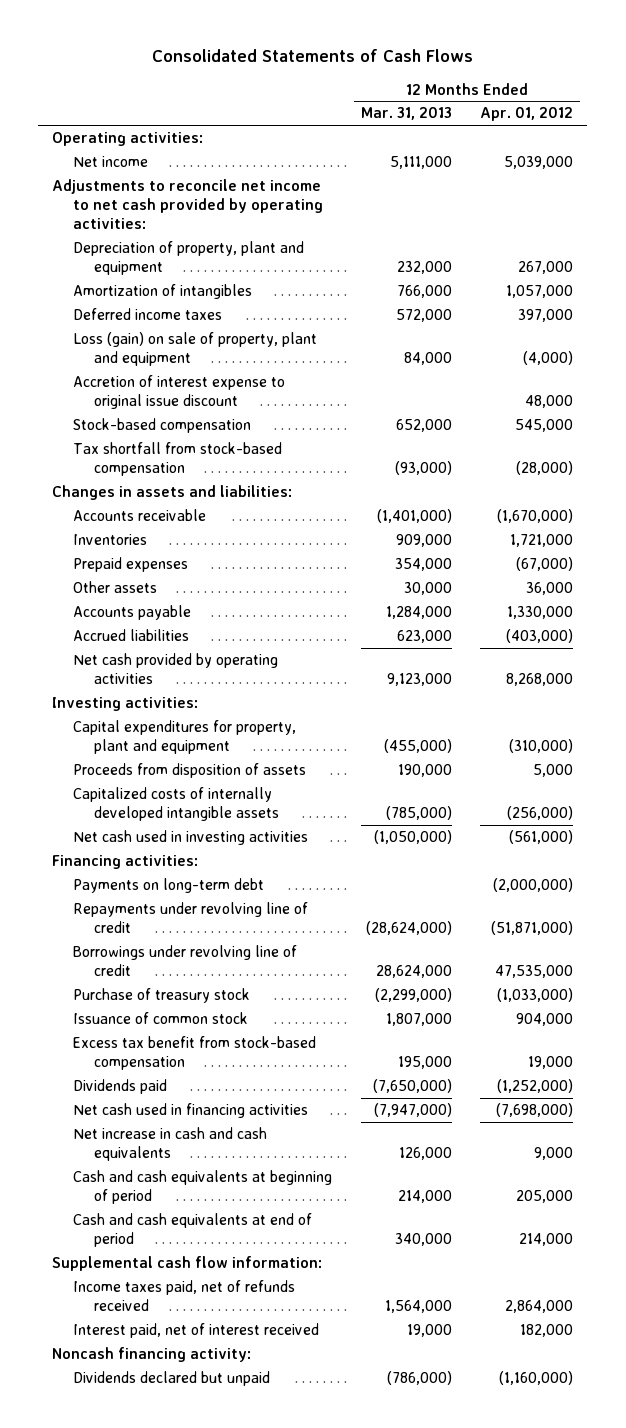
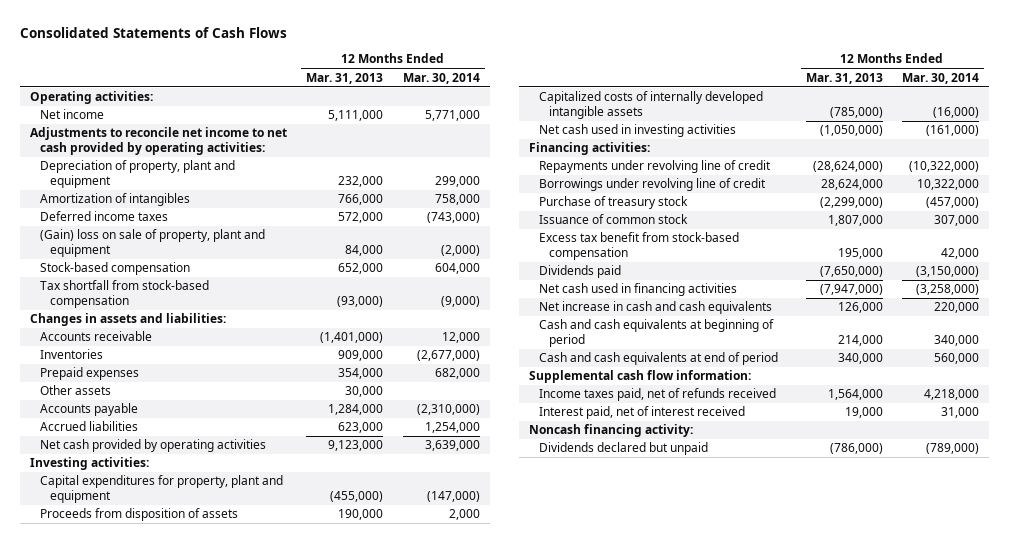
[480,107,574,122] Apr. 01, 2012 -> none
none -> [402,72,480,84] Mar. 30, 2014
[73,375,286,410] Accretion of interest expense to original issue discount -> none
[73,332,318,367] Loss (gain) on sale of property, plant and equipment -> [39,229,265,257] (Gain) loss on sale of property, plant and equipment
[73,878,265,894] Payments on long-term debt -> none

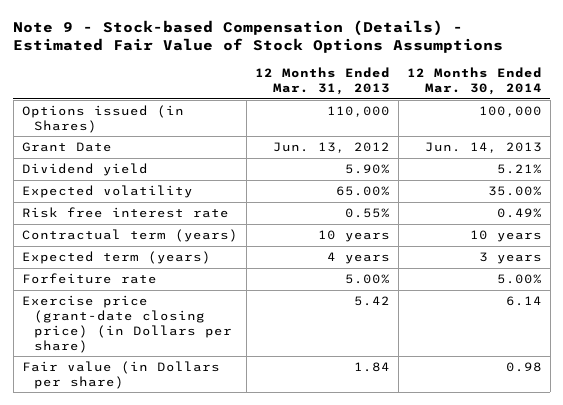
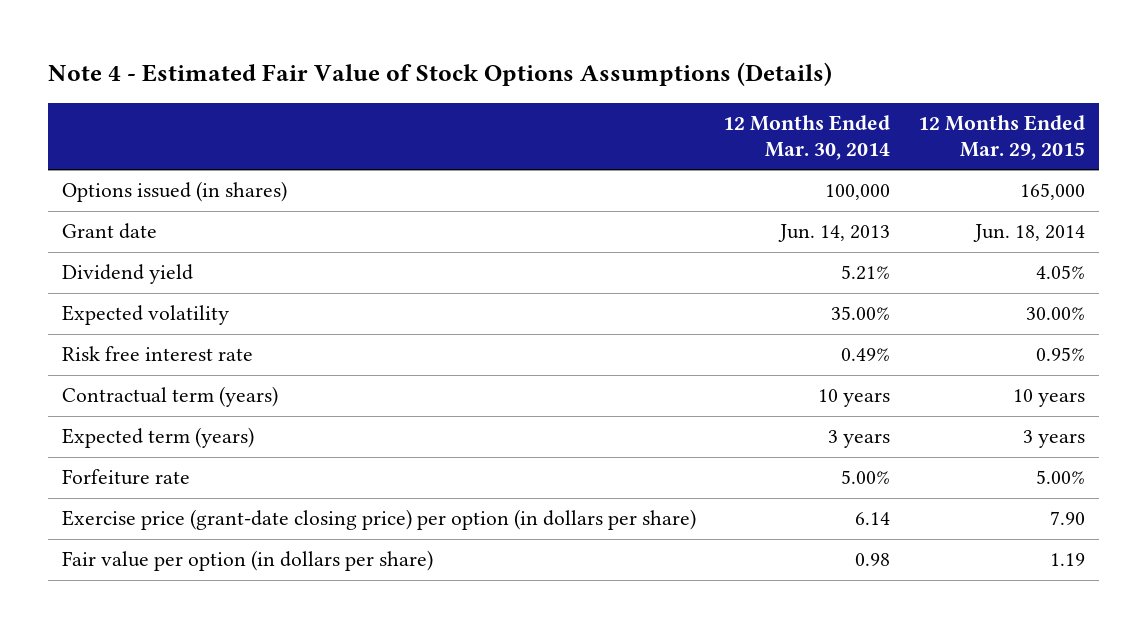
[13,19,504,54] Note 9 - Stock-based Compensation (Details) - Estimated Fair Value of Stock Options Assumptions -> [47,62,832,87] Note 4 - Estimated Fair Value of Stock Options Assumptions (Details)
[254,67,390,96] 12 Months Ended Mar. 31, 2013 -> none
none -> [918,115,1086,160] 12 Months Ended Mar. 29, 2015
[21,104,184,133] Options issued (in Shares) -> [61,181,287,203] Options issued (in shares)
[21,141,112,152] Grant Date -> [61,223,157,240] Grant date
[21,294,233,353] Exercise price (grant-date closing price) (in Dollars per share) -> [61,509,696,531] Exercise price (grant-date closing price) per option (in dollars per share)
[21,360,220,389] Fair value (in Dollars per share) -> [61,550,433,572] Fair value per option (in dollars per share)

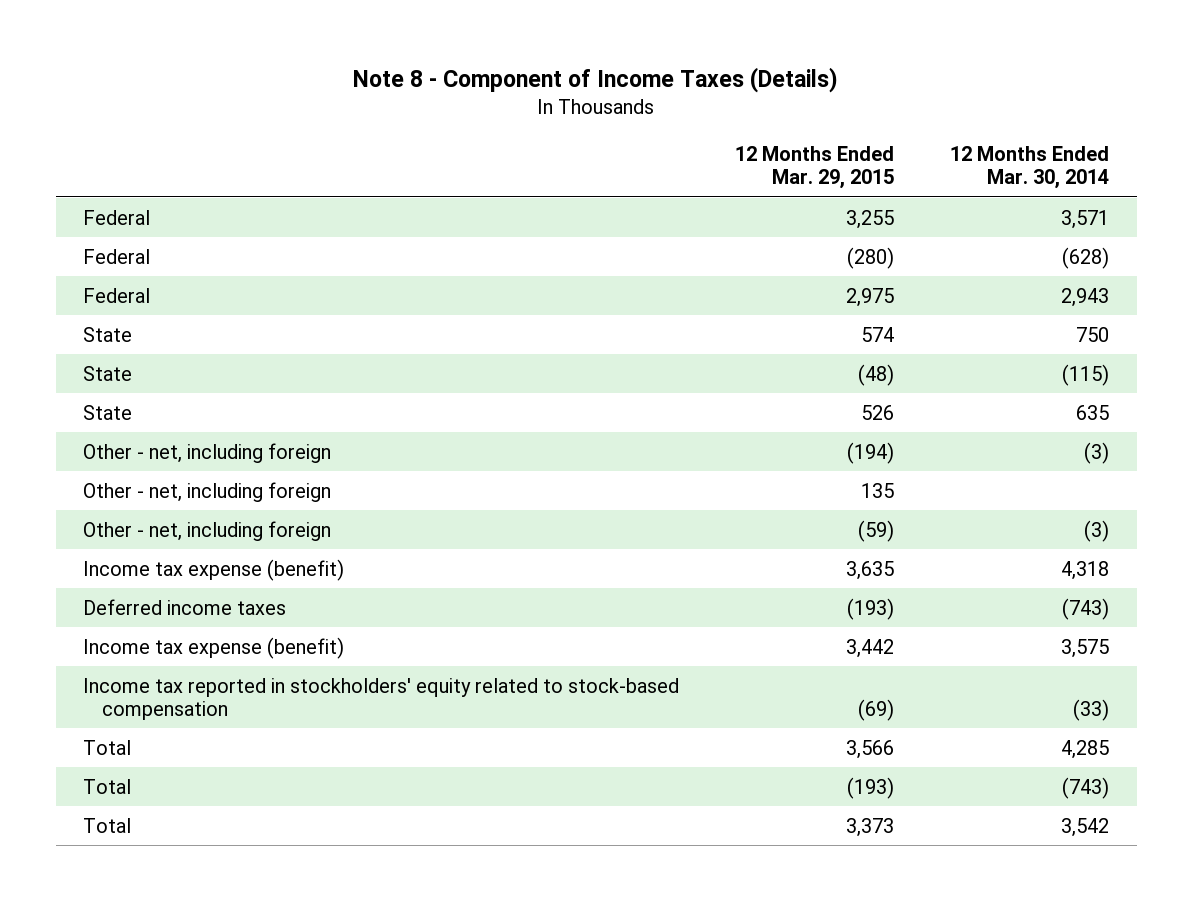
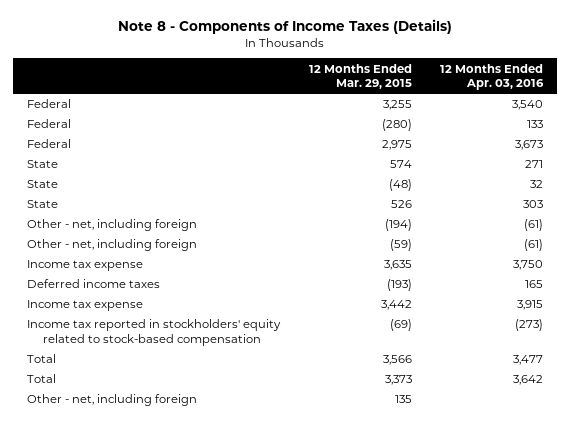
[353,66,839,93] Note 8 - Component of Income Taxes (Details) -> [118,19,453,35] Note 8 - Components of Income Taxes (Details)
[950,145,1110,190] 12 Months Ended Mar. 30, 2014 -> none
none -> [440,63,545,91] 12 Months Ended Apr. 03, 2016
[83,558,345,581] Income tax expense (benefit) -> [27,260,144,272] Income tax expense
[83,636,345,659] Income tax expense (benefit) -> [27,300,144,312] Income tax expense
[83,778,132,794] Total -> none
[83,481,332,502] Other - net, including foreign -> [27,394,198,407] Other - net, including foreign

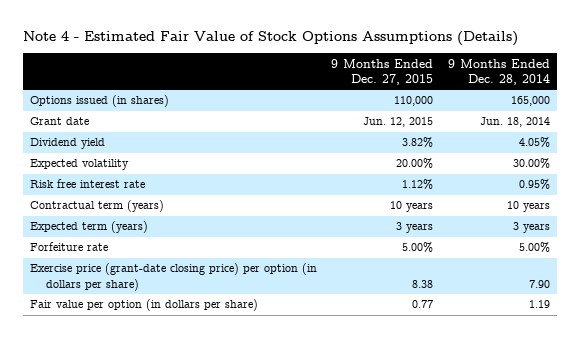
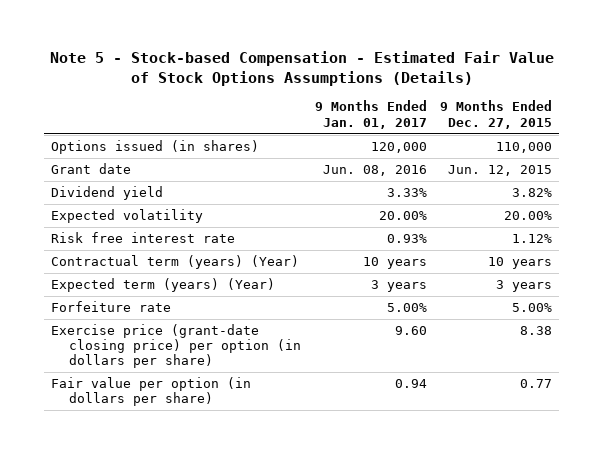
[22,31,518,47] Note 4 - Estimated Fair Value of Stock Options Assumptions (Details) -> [49,51,554,86] Note 5 - Stock-based Compensation - Estimated Fair Value of Stock Options Assumptions (Details)
[447,58,550,86] 9 Months Ended Dec. 28, 2014 -> none
none -> [314,100,427,129] 9 Months Ended Jan. 01, 2017
[29,200,164,213] Contractual term (years) -> [50,254,299,269] Contractual term (years) (Year)
[29,221,148,234] Expected term (years) -> [50,277,275,292] Expected term (years) (Year)

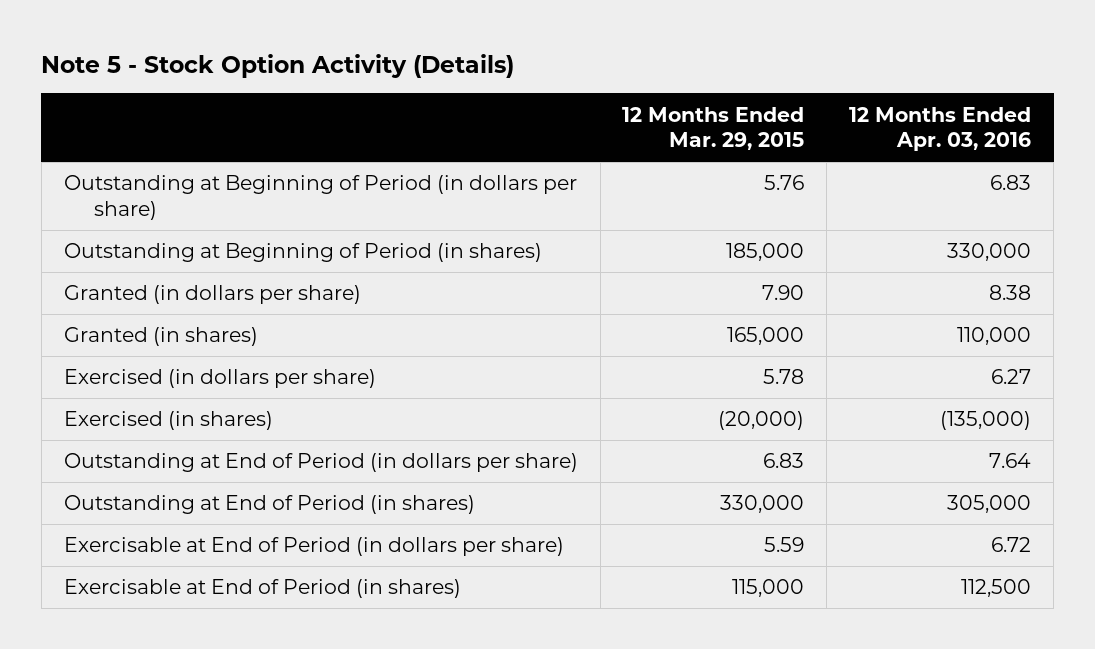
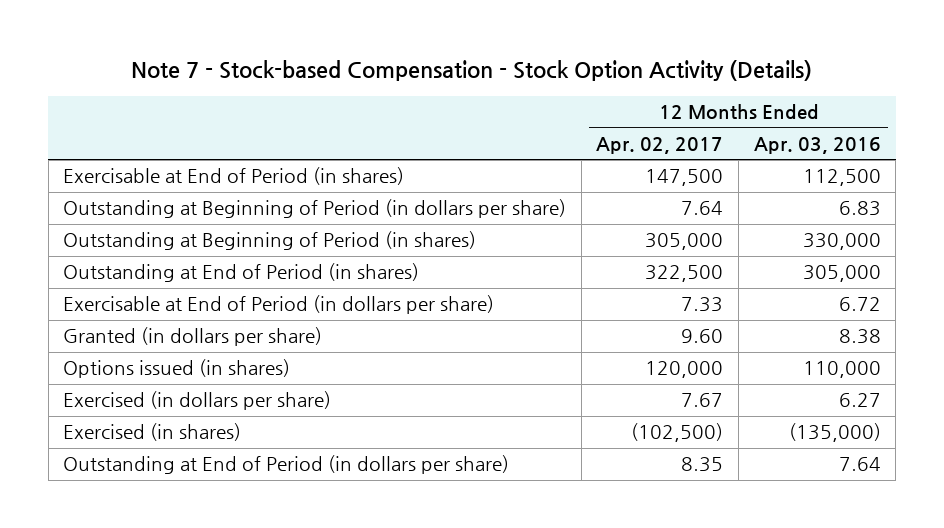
[41,53,515,78] Note 5 - Stock Option Activity (Details) -> [130,59,812,81] Note 7 - Stock-based Compensation - Stock Option Activity (Details)
[622,106,805,151] 12 Months Ended Mar. 29, 2015 -> none
none -> [596,136,724,154] Apr. 02, 2017
[63,579,461,599] Exercisable at End of Period (in shares) -> [63,167,405,186] Exercisable at End of Period (in shares)
[63,495,475,515] Outstanding at End of Period (in shares) -> [63,263,420,283] Outstanding at End of Period (in shares)
[63,537,564,557] Exercisable at End of Period (in dollars per share) -> [63,295,495,315] Exercisable at End of Period (in dollars per share)
[63,327,258,347] Granted (in shares) -> [63,359,291,379] Options issued (in shares)

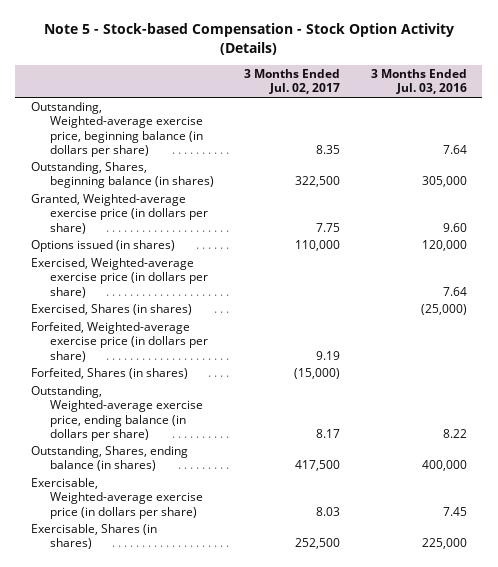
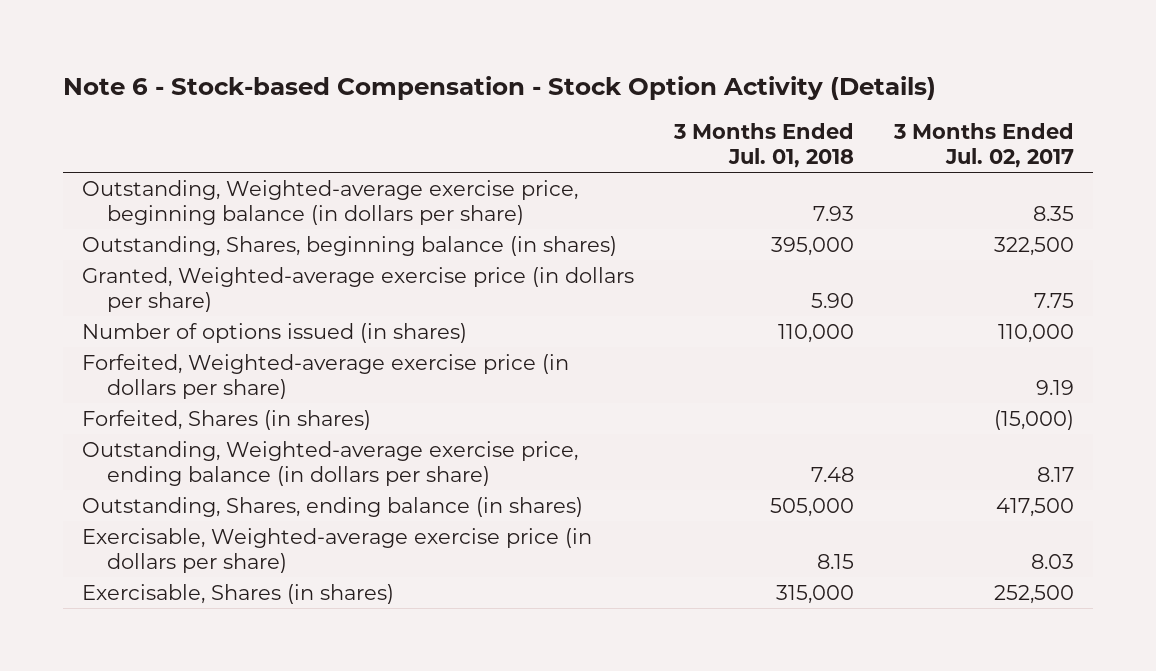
[43,23,454,55] Note 5 - Stock-based Compensation - Stock Option Activity (Details) -> [62,76,936,101] Note 6 - Stock-based Compensation - Stock Option Activity (Details)
[370,69,467,95] 3 Months Ended Jul. 03, 2016 -> none
none -> [672,123,854,169] 3 Months Ended Jul. 01, 2018
[30,258,208,298] Exercised, Weighted-average exercise price (in dollars per share) -> none
[30,304,192,316] Exercised, Shares (in shares) -> none
[30,240,175,253] Options issued (in shares) -> [82,322,468,343] Number of options issued (in shares)

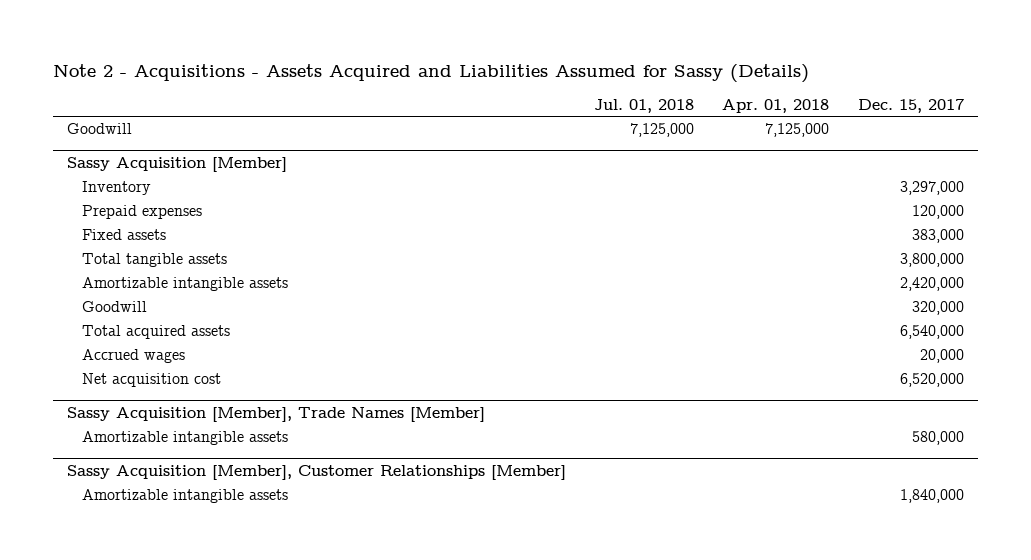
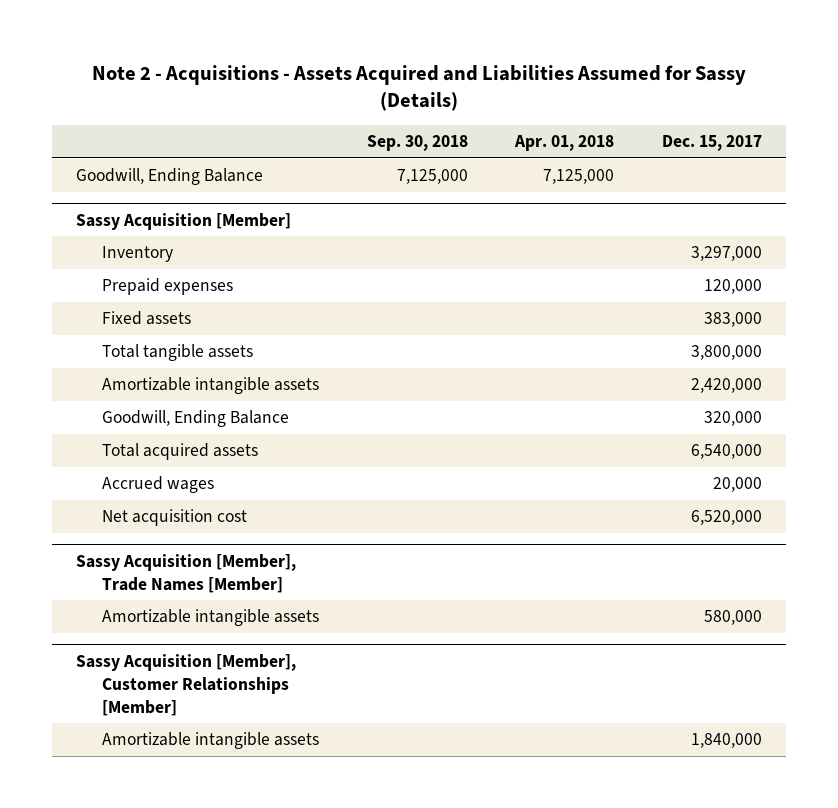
[594,98,695,113] Jul. 01, 2018 -> none
none -> [366,135,468,152] Sep. 30, 2018
[67,123,133,135] Goodwill -> [76,168,264,186] Goodwill, Ending Balance
[81,301,147,313] Goodwill -> [101,410,289,428] Goodwill, Ending Balance

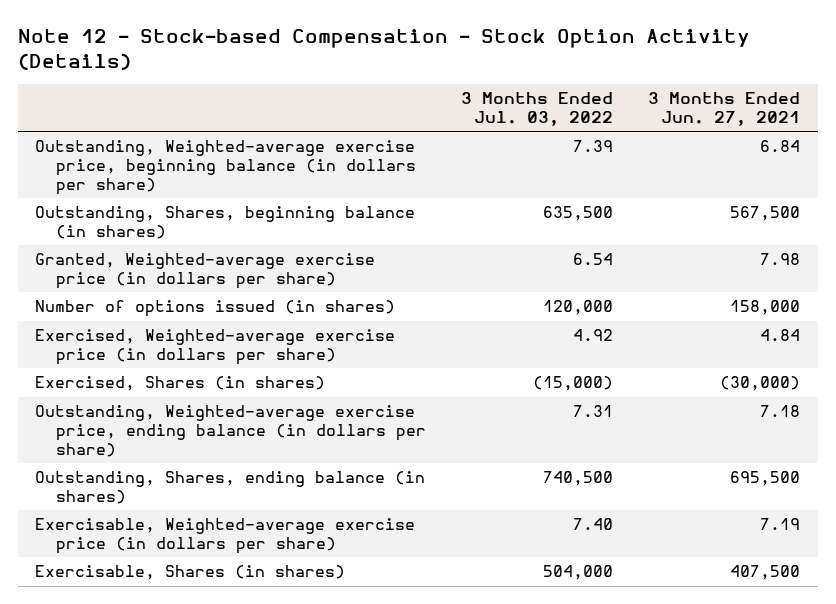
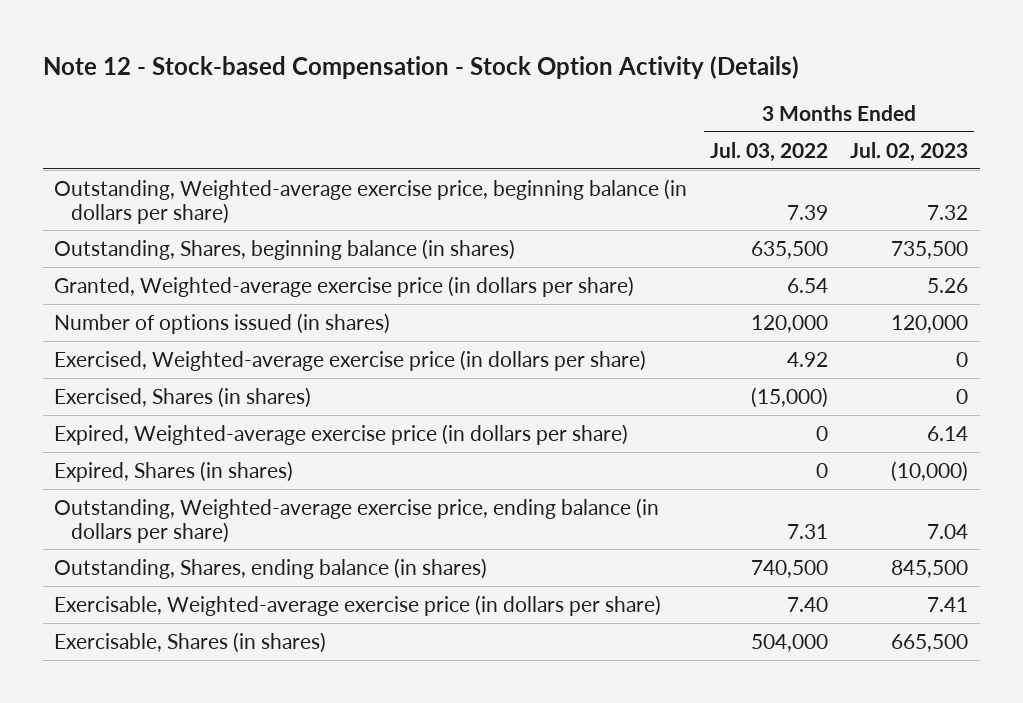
[648,92,801,127] 3 Months Ended Jun. 27, 2021 -> none
none -> [850,141,969,162] Jul. 02, 2023
none -> [54,423,629,445] Expired, Weighted-average exercise price (in dollars per share)
none -> [54,460,294,482] Expired, Shares (in shares)

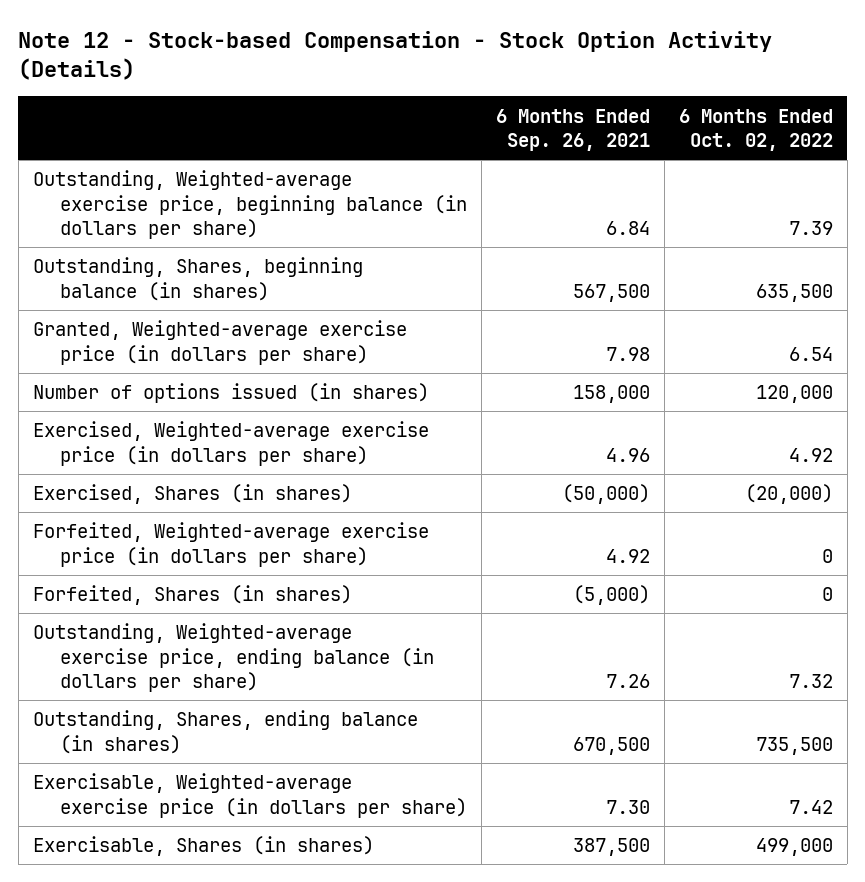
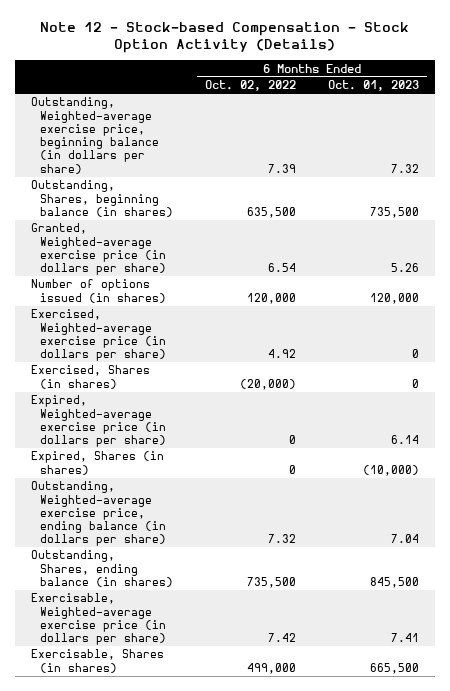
[496,108,651,151] 6 Months Ended Sep. 26, 2021 -> none
none -> [328,80,420,92] Oct. 01, 2023
[32,522,429,567] Forfeited, Weighted-average exercise price (in dollars per share) -> [30,395,166,448] Expired, Weighted-average exercise price (in dollars per share)
[32,585,352,606] Forfeited, Shares (in shares) -> [30,451,164,475] Expired, Shares (in shares)

